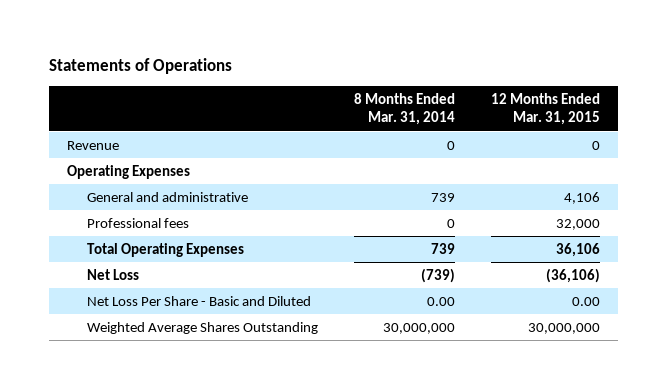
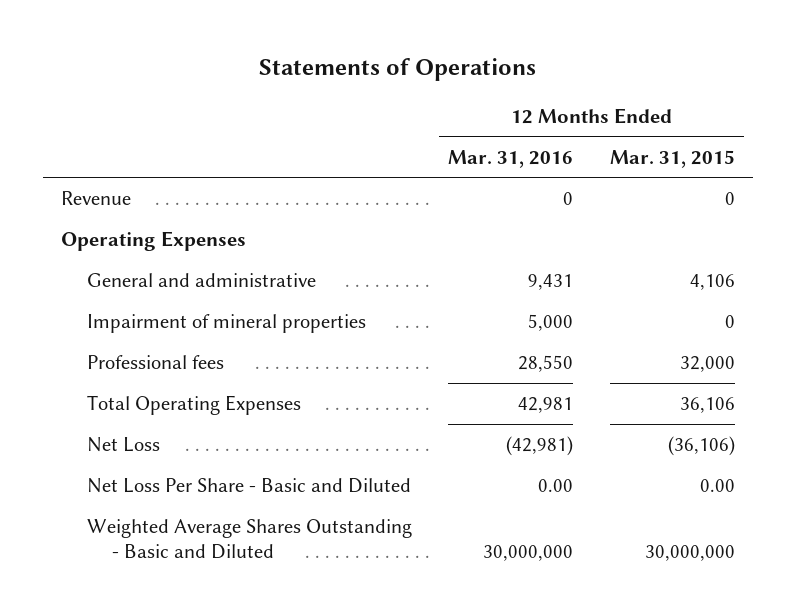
[353,92,455,126] 8 Months Ended Mar. 31, 2014 -> none
none -> [448,149,574,168] Mar. 31, 2016
none -> [86,314,366,334] Impairment of mineral properties
[86,321,318,334] Weighted Average Shares Outstanding -> [86,519,412,559] Weighted Average Shares Outstanding - Basic and Diluted

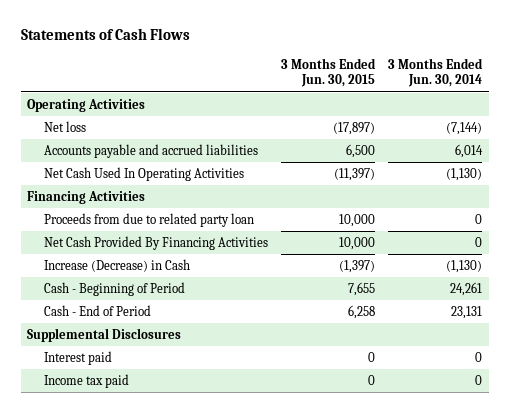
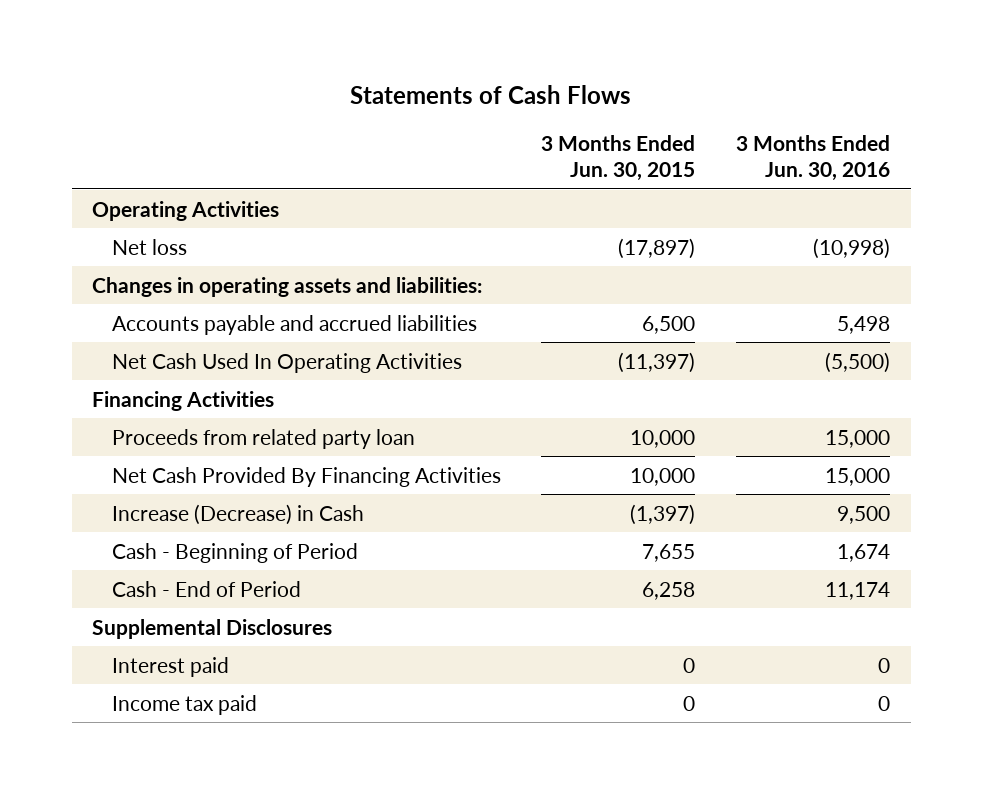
[388,58,484,88] 3 Months Ended Jun. 30, 2014 -> none
none -> [736,135,891,182] 3 Months Ended Jun. 30, 2016
none -> [92,276,483,297] Changes in operating assets and liabilities:
[44,213,255,228] Proceeds from due to related party loan -> [111,428,415,449] Proceeds from related party loan

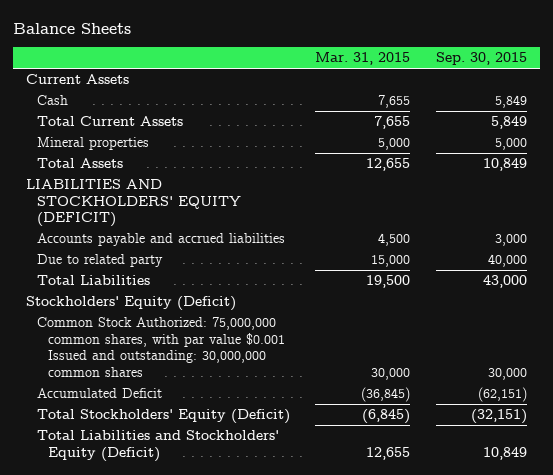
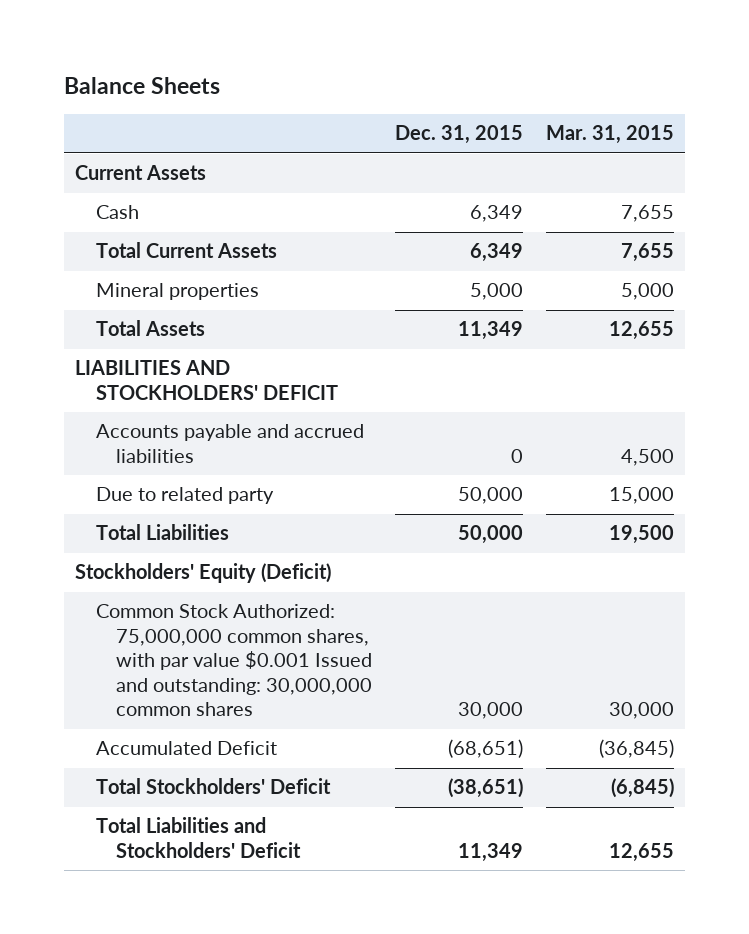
[436,52,528,66] Sep. 30, 2015 -> none
none -> [394,125,523,145] Dec. 31, 2015
[25,179,241,228] LIABILITIES AND STOCKHOLDERS' EQUITY (DEFICIT) -> [75,360,338,400] LIABILITIES AND STOCKHOLDERS' DEFICIT
[36,409,290,425] Total Stockholders' Equity (Deficit) -> [95,778,331,795] Total Stockholders' Deficit
[36,430,279,462] Total Liabilities and Stockholders' Equity (Deficit) -> [95,817,302,858] Total Liabilities and Stockholders' Deficit

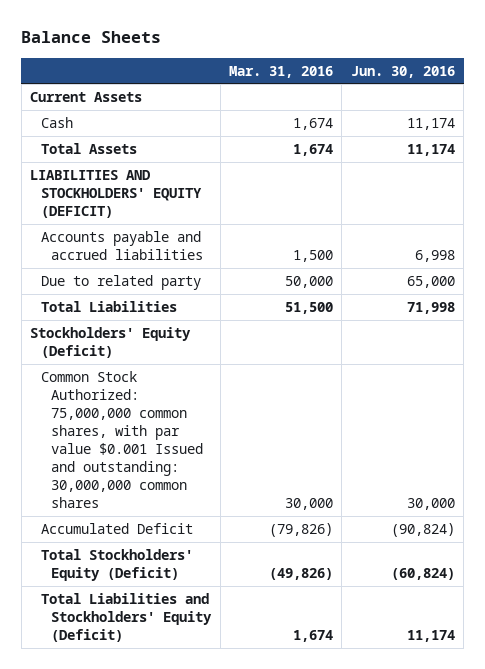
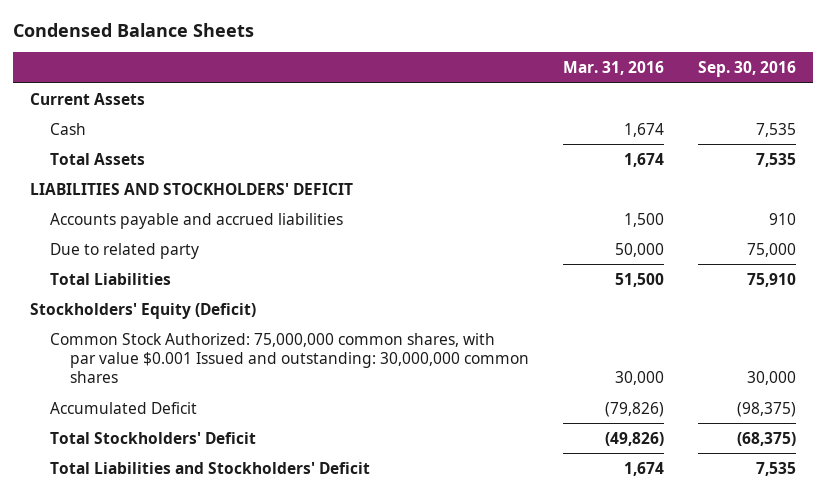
[21,31,162,44] Balance Sheets -> [12,22,254,37] Condensed Balance Sheets
[350,65,455,78] Jun. 30, 2016 -> none
none -> [698,61,797,78] Sep. 30, 2016
[30,170,202,219] LIABILITIES AND STOCKHOLDERS' EQUITY (DEFICIT) -> [29,182,353,195] LIABILITIES AND STOCKHOLDERS' DEFICIT
[40,549,193,582] Total Stockholders' Equity (Deficit) -> [50,431,257,444] Total Stockholders' Deficit
[40,593,213,643] Total Liabilities and Stockholders' Equity (Deficit) -> [50,461,371,474] Total Liabilities and Stockholders' Deficit

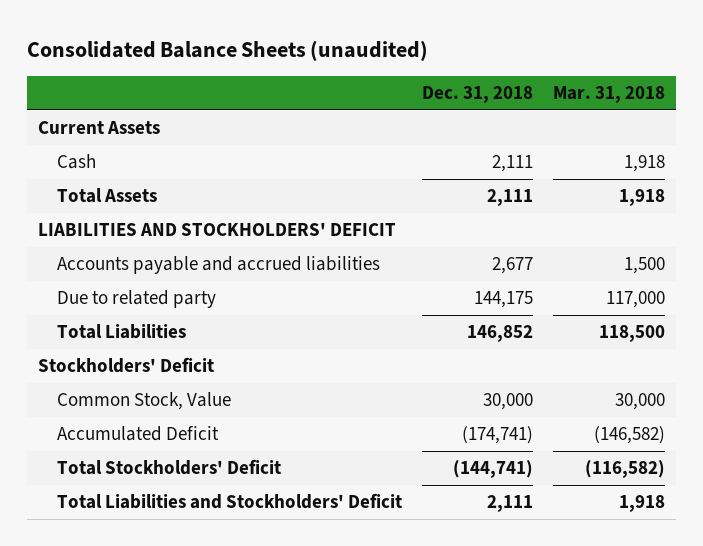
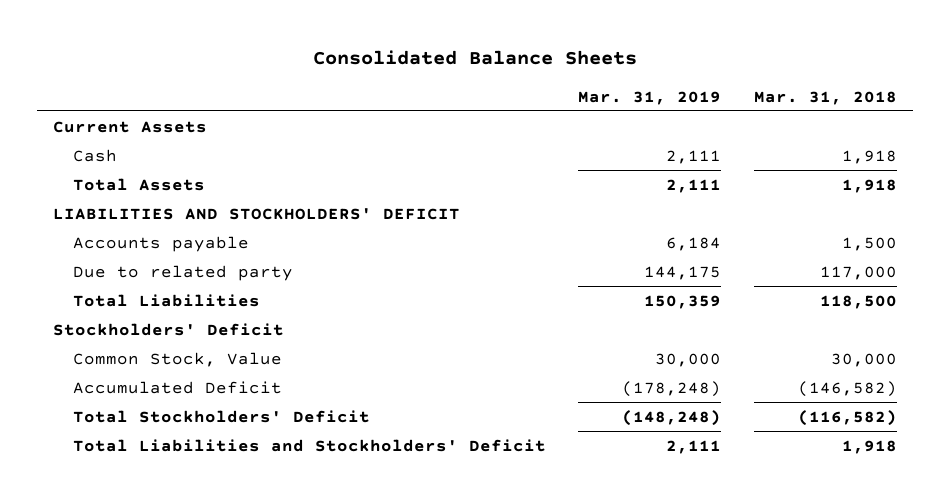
[27,39,429,61] Consolidated Balance Sheets (unaudited) -> [312,50,637,66] Consolidated Balance Sheets
[422,85,534,103] Dec. 31, 2018 -> none
none -> [578,90,722,105] Mar. 31, 2019
[56,256,380,275] Accounts payable and accrued liabilities -> none
none -> [73,235,250,252] Accounts payable

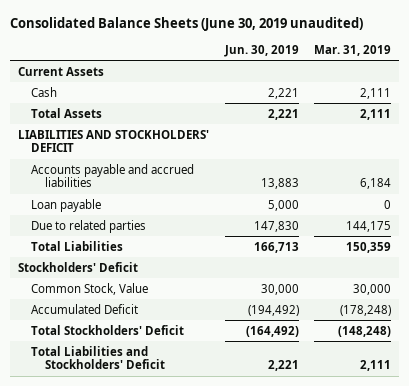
[312,50,637,66] Consolidated Balance Sheets -> [9,16,363,31] Consolidated Balance Sheets (June 30, 2019 unaudited)
[753,90,897,105] Mar. 31, 2018 -> none
none -> [223,44,299,57] Jun. 30, 2019
[73,235,250,252] Accounts payable -> [31,163,195,188] Accounts payable and accrued liabilities
none -> [31,198,102,212] Loan payable
[73,264,294,281] Due to related party -> [31,219,147,233] Due to related parties

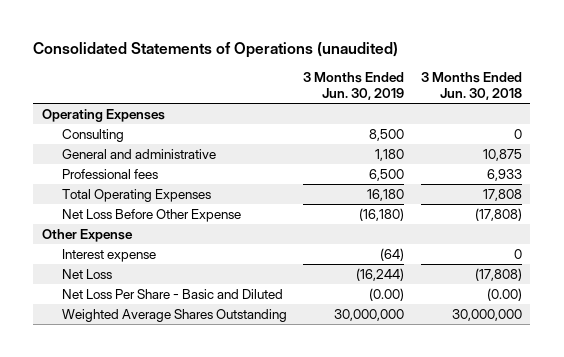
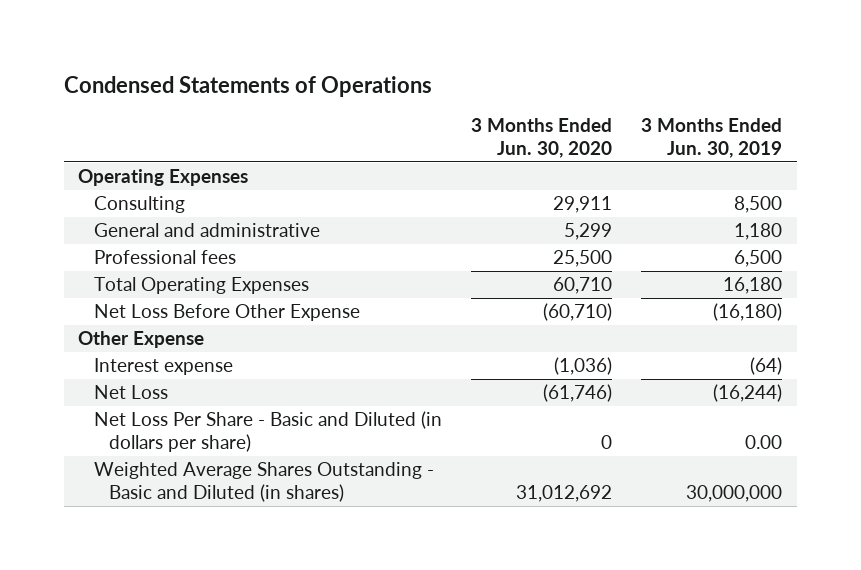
[33,42,399,59] Consolidated Statements of Operations (unaudited) -> [63,75,432,97] Condensed Statements of Operations
[420,72,522,101] 3 Months Ended Jun. 30, 2018 -> none
none -> [470,118,612,158] 3 Months Ended Jun. 30, 2020
[61,288,283,299] Net Loss Per Share - Basic and Diluted -> [93,411,442,452] Net Loss Per Share - Basic and Diluted (in dollars per share)
[369,287,405,301] (0.00) -> [745,434,783,449] 0.00
[61,308,287,322] Weighted Average Shares Outstanding -> [93,462,434,502] Weighted Average Shares Outstanding - Basic and Diluted (in shares)

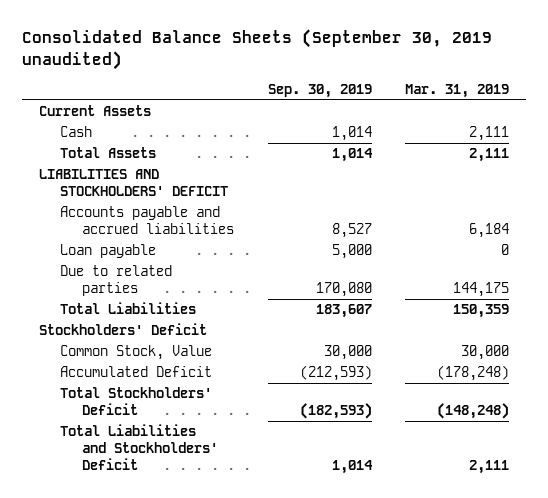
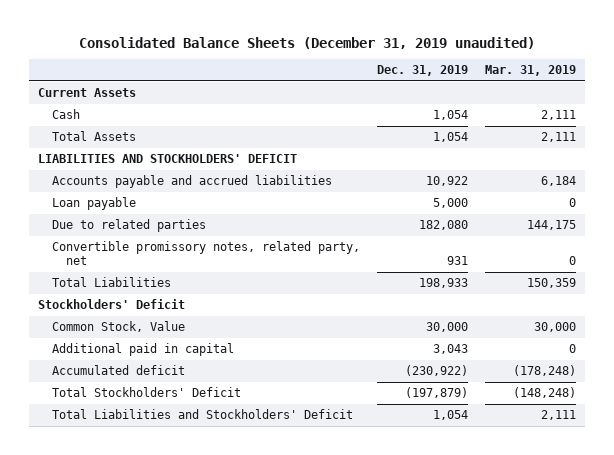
[21,29,492,70] Consolidated Balance Sheets (September 30, 2019 unaudited) -> [79,36,536,49] Consolidated Balance Sheets (December 31, 2019 unaudited)
[267,84,372,99] Sep. 30, 2019 -> none
none -> [377,65,469,77] Dec. 31, 2019
none -> [51,241,360,266] Convertible promissory notes, related party, net
none -> [51,343,234,357] Additional paid in capital
[60,366,213,378] Accumulated Deficit -> [51,365,185,376] Accumulated deficit

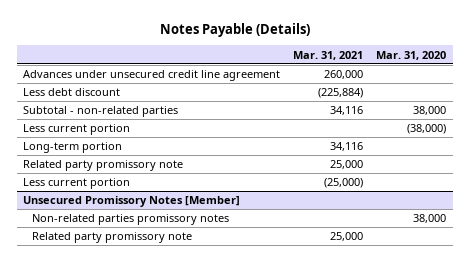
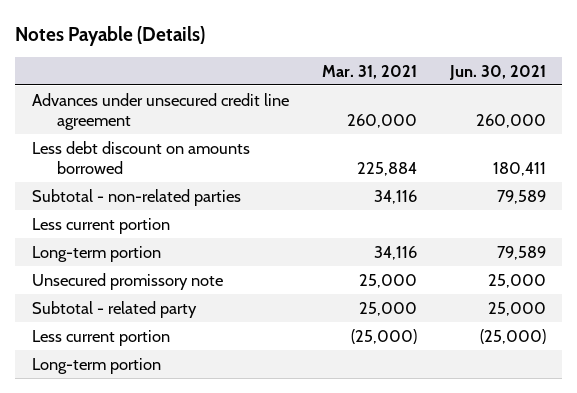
[376,50,447,60] Mar. 31, 2020 -> none
none -> [448,64,546,80] Jun. 30, 2021
[23,88,121,97] Less debt discount -> [31,140,250,175] Less debt discount on amounts borrowed
[318,88,364,99] (225,884) -> [356,162,417,177] 225,884
none -> [31,272,223,290] Unsecured promissory note
[23,160,184,172] Related party promissory note -> [31,300,197,318] Subtotal - related party
[23,196,241,208] Unsecured Promissory Notes [Member] -> none
[32,214,230,226] Non-related parties promissory notes -> none
[32,232,193,244] Related party promissory note -> none
none -> [31,357,161,374] Long-term portion

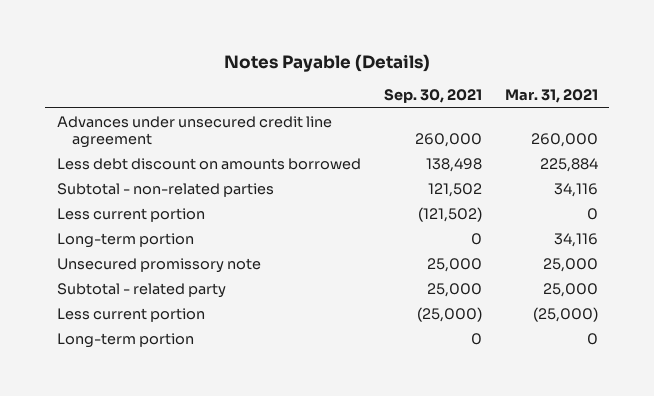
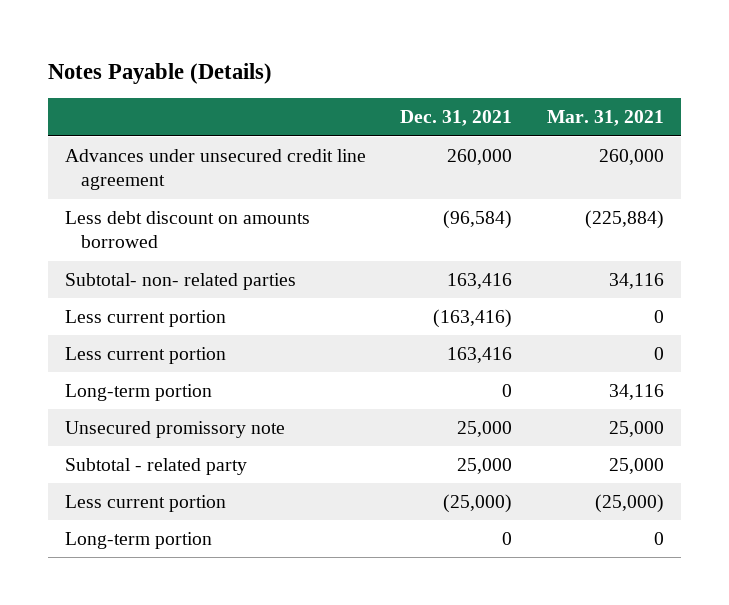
[383,89,482,104] Sep. 30, 2021 -> none
none -> [400,110,513,127] Dec. 31, 2021
[539,157,598,172] 225,884 -> [584,209,664,229] (225,884)
[56,182,274,197] Subtotal - non-related parties -> [65,272,297,290] Subtotal- non- related parties
none -> [65,346,227,364] Less current portion

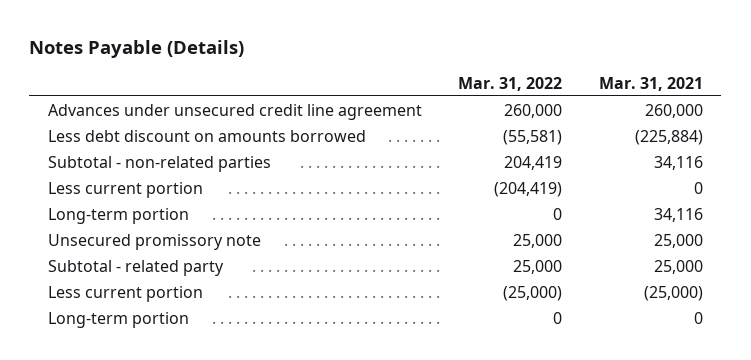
[400,110,513,127] Dec. 31, 2021 -> none
none -> [458,76,563,91] Mar. 31, 2022
[65,309,227,327] Less current portion -> none
[65,272,297,290] Subtotal- non- related parties -> [47,155,271,172] Subtotal - non-related parties

